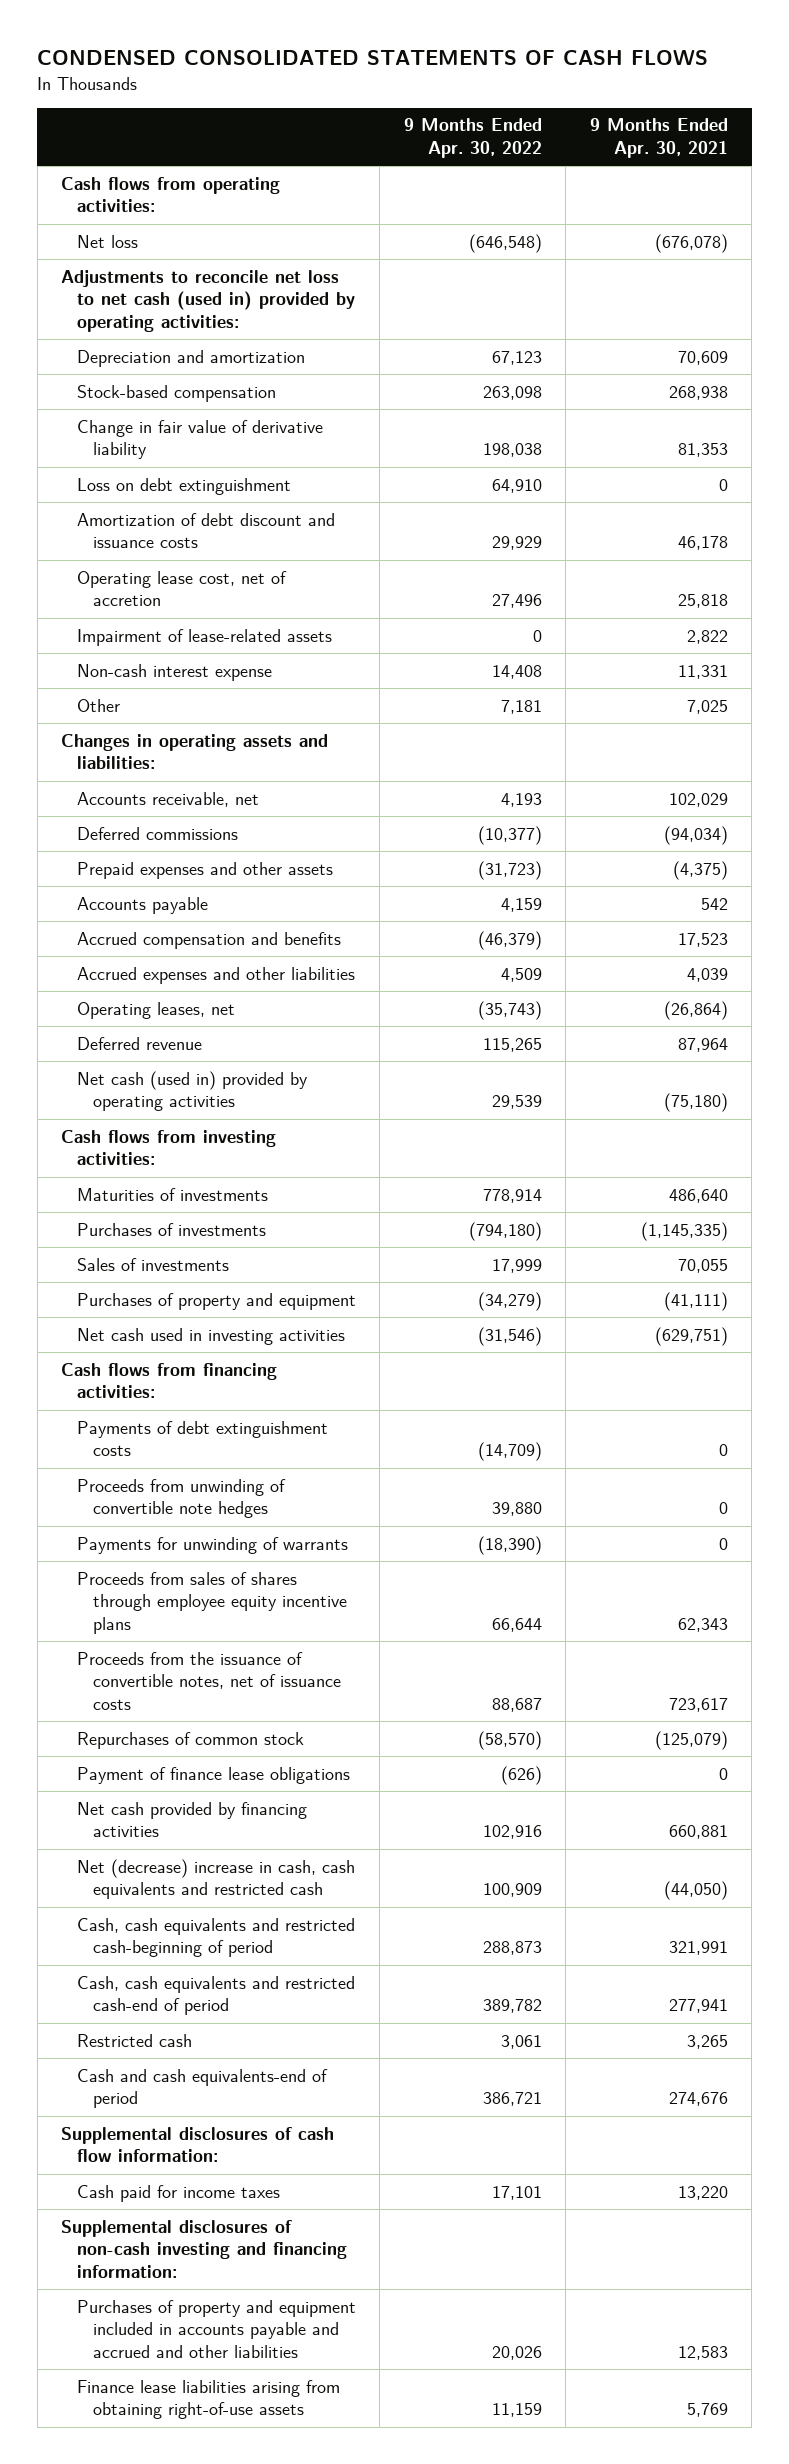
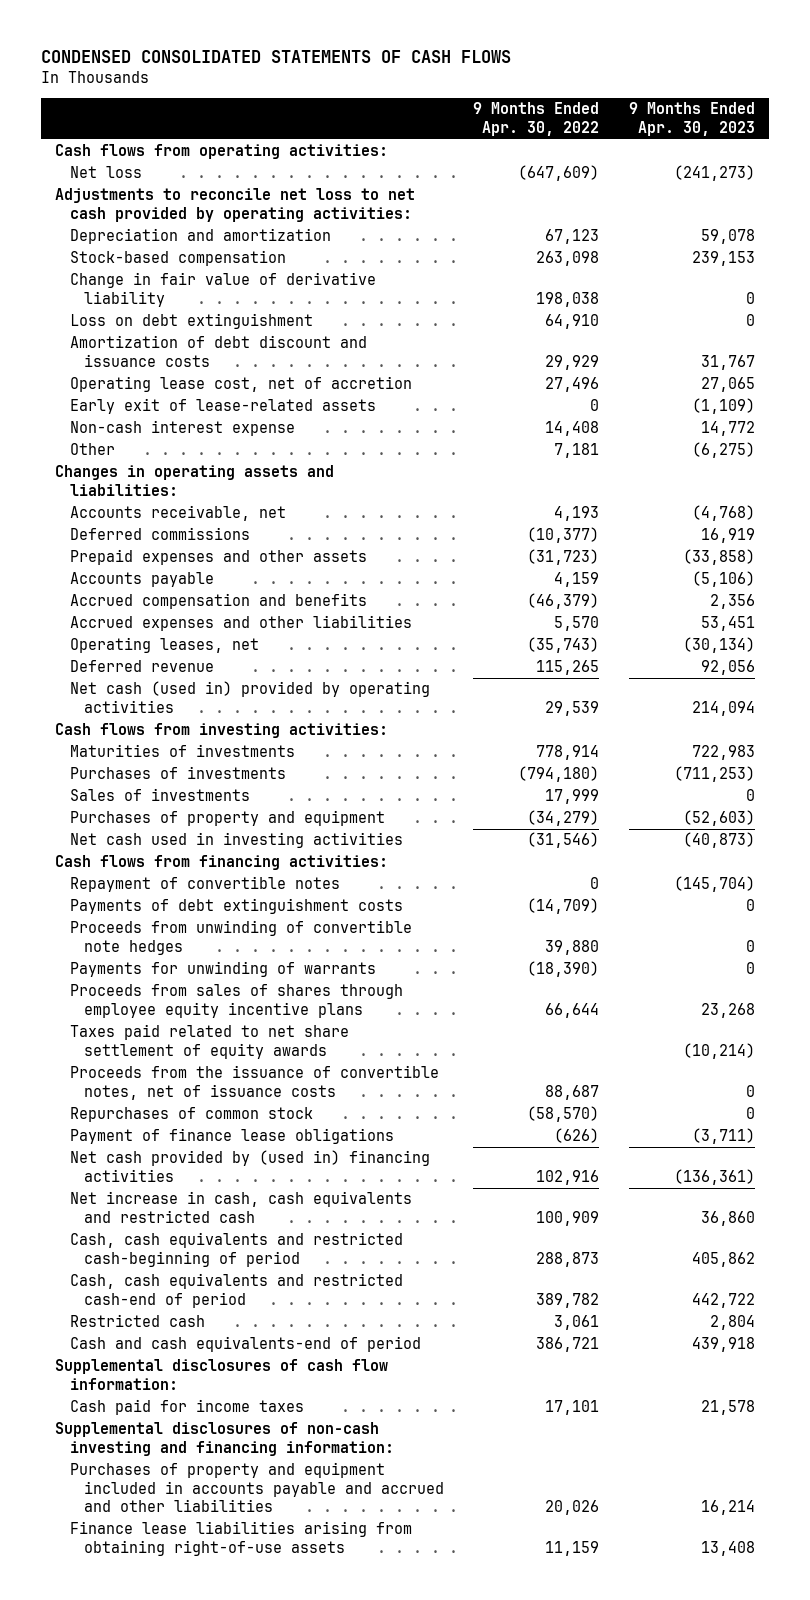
[589,118,728,158] 9 Months Ended Apr. 30, 2021 -> none
none -> [628,102,755,136] 9 Months Ended Apr. 30, 2023
[468,233,542,253] (646,548) -> [518,165,600,182] (647,609)
[61,269,356,332] Adjustments to reconcile net loss to net cash (used in) provided by operating activities: -> [55,188,416,222] Adjustments to reconcile net loss to net cash provided by operating activities:
[77,628,333,646] Impairment of lease-related assets -> [69,398,376,415] Early exit of lease-related assets
[500,967,542,982] 4,509 -> [554,616,600,632] 5,570
none -> [69,876,340,893] Repayment of convertible notes
none -> [69,1024,349,1059] Taxes paid related to net share settlement of equity awards
[77,1801,308,1838] Net cash provided by financing activities -> [69,1150,430,1182] Net cash provided by (used in) financing activities
[77,1858,356,1900] Net (decrease) increase in cash, cash equivalents and restricted cash -> [69,1191,412,1223] Net increase in cash, cash equivalents and restricted cash

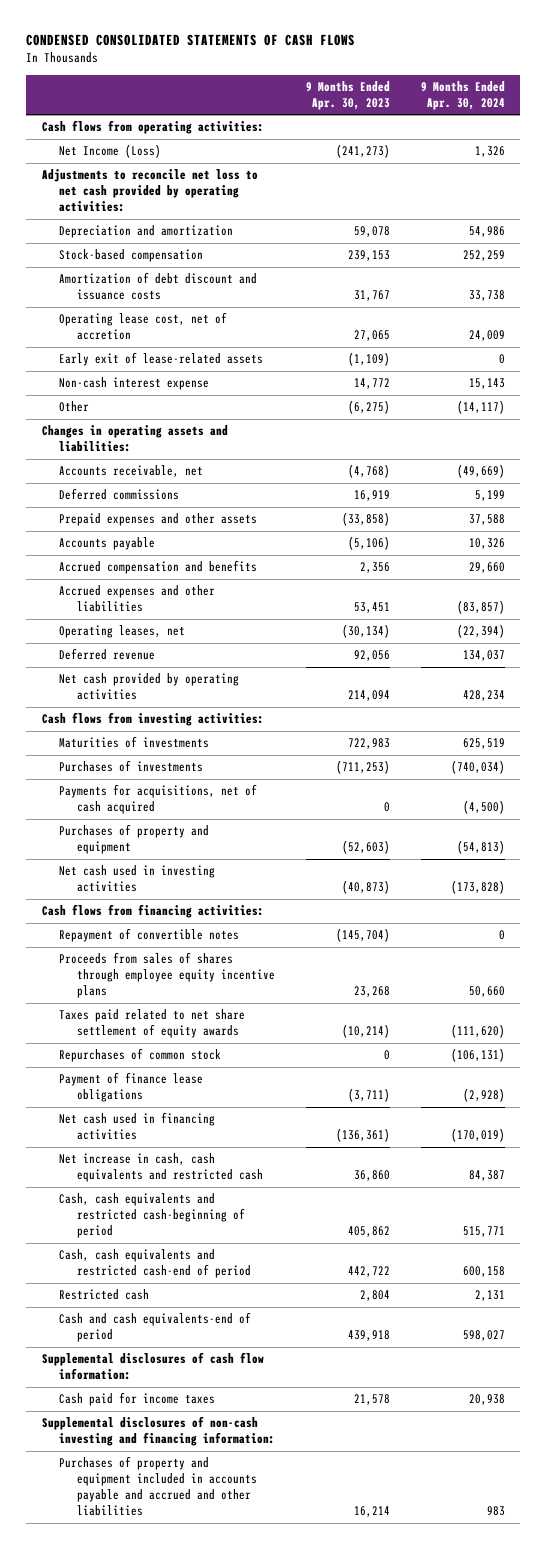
[473,102,600,136] 9 Months Ended Apr. 30, 2022 -> none
none -> [420,80,505,110] 9 Months Ended Apr. 30, 2024
[69,166,142,179] Net loss -> [59,144,162,159] Net Income (Loss)
[69,272,376,307] Change in fair value of derivative liability -> none
[69,313,313,330] Loss on debt extinguishment -> none
[69,681,430,713] Net cash (used in) provided by operating activities -> [59,673,240,701] Net cash provided by operating activities
[69,788,250,802] Sales of investments -> none
none -> [59,784,258,815] Payments for acquisitions, net of cash acquired
[69,898,403,915] Payments of debt extinguishment costs -> none
[69,920,412,955] Proceeds from unwinding of convertible note hedges -> none
[69,961,376,978] Payments for unwinding of warrants -> none
[69,1065,439,1100] Proceeds from the issuance of convertible notes, net of issuance costs -> none
[69,1150,430,1182] Net cash provided by (used in) financing activities -> [59,1112,216,1141] Net cash used in financing activities
[69,1521,412,1556] Finance lease liabilities arising from obtaining right-of-use assets -> none

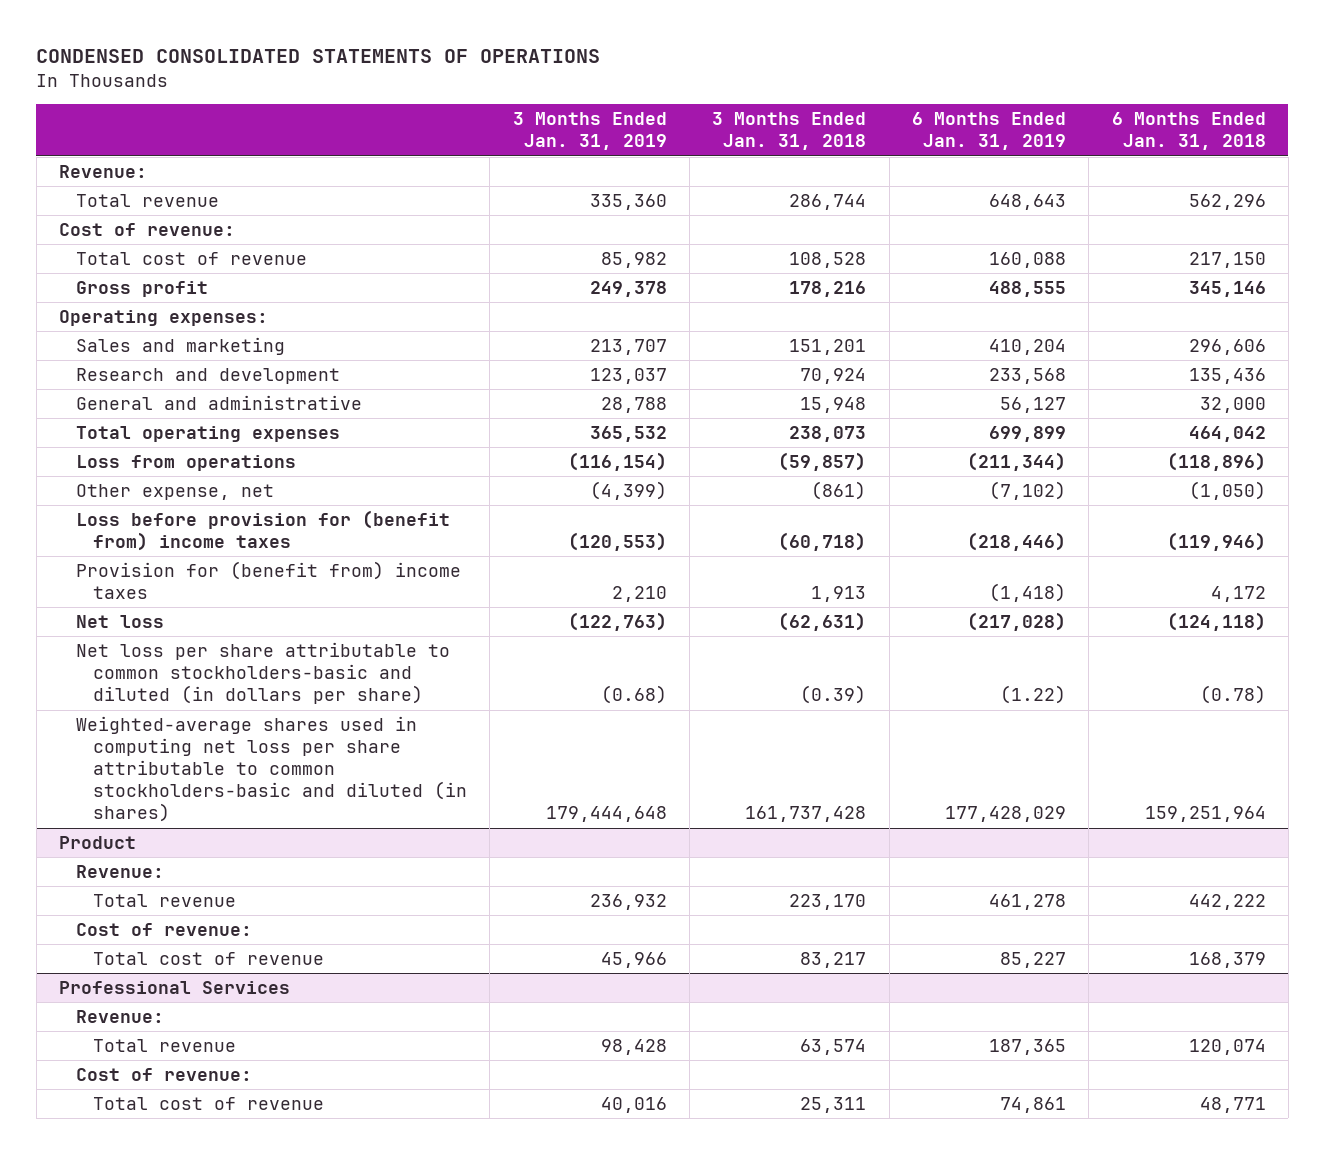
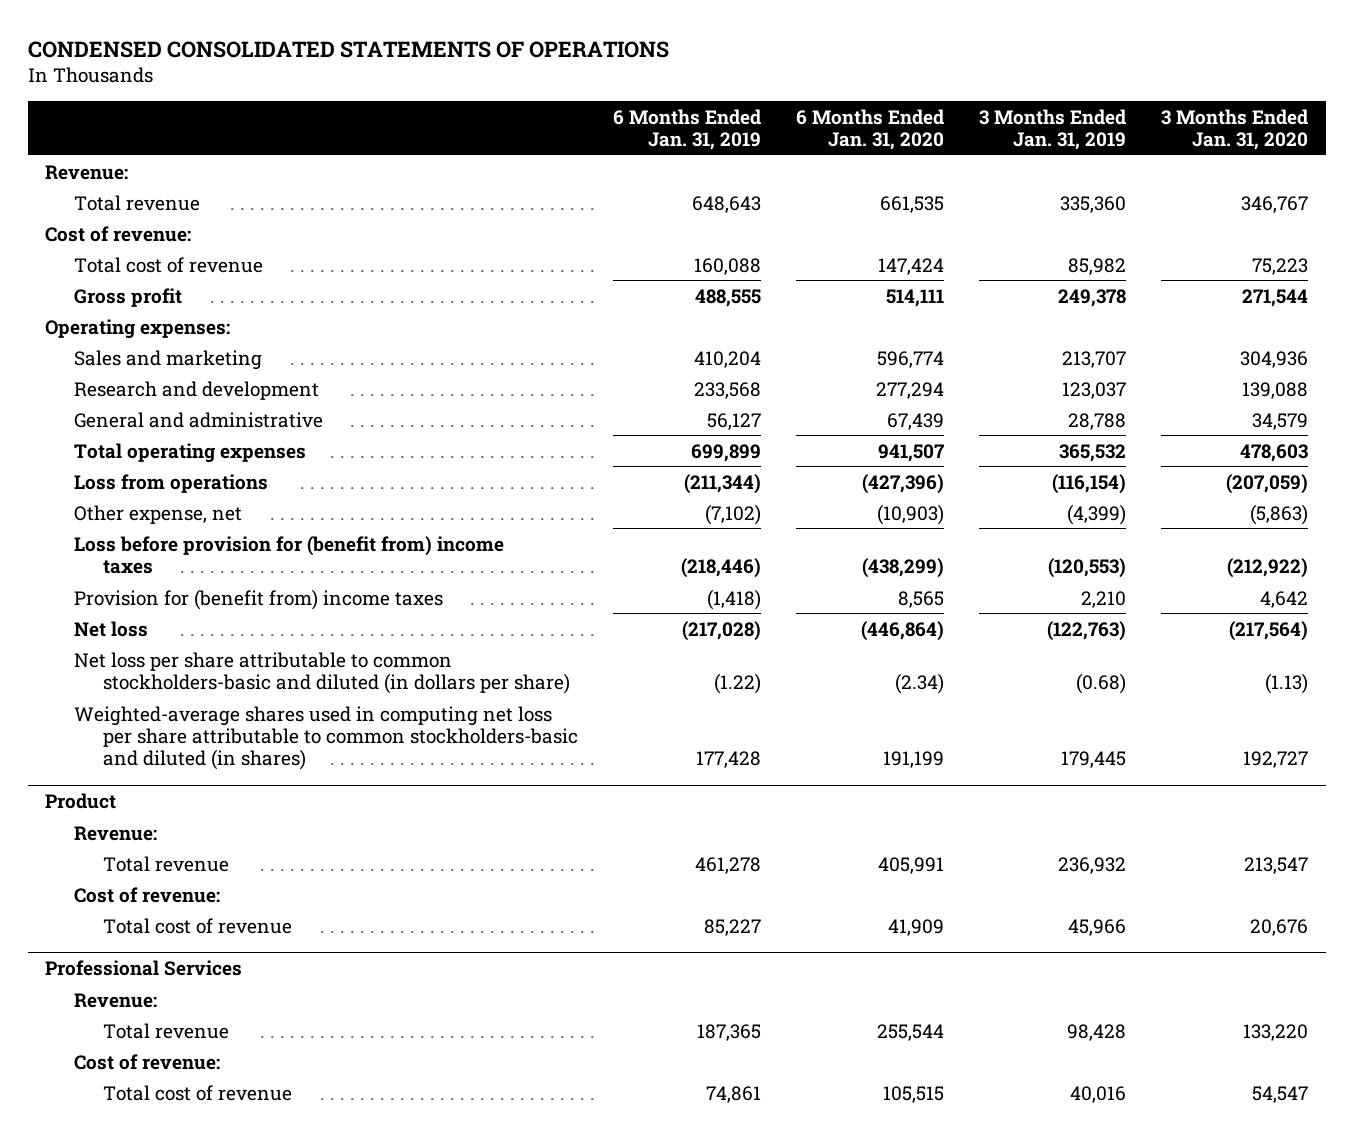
[712,112,867,151] 3 Months Ended Jan. 31, 2018 -> none
[1111,112,1266,151] 6 Months Ended Jan. 31, 2018 -> none
none -> [795,108,944,150] 6 Months Ended Jan. 31, 2020
none -> [1161,108,1309,150] 3 Months Ended Jan. 31, 2020
[545,806,667,823] 179,444,648 -> [1061,750,1127,768] 179,445
[944,806,1066,823] 177,428,029 -> [695,750,761,768] 177,428

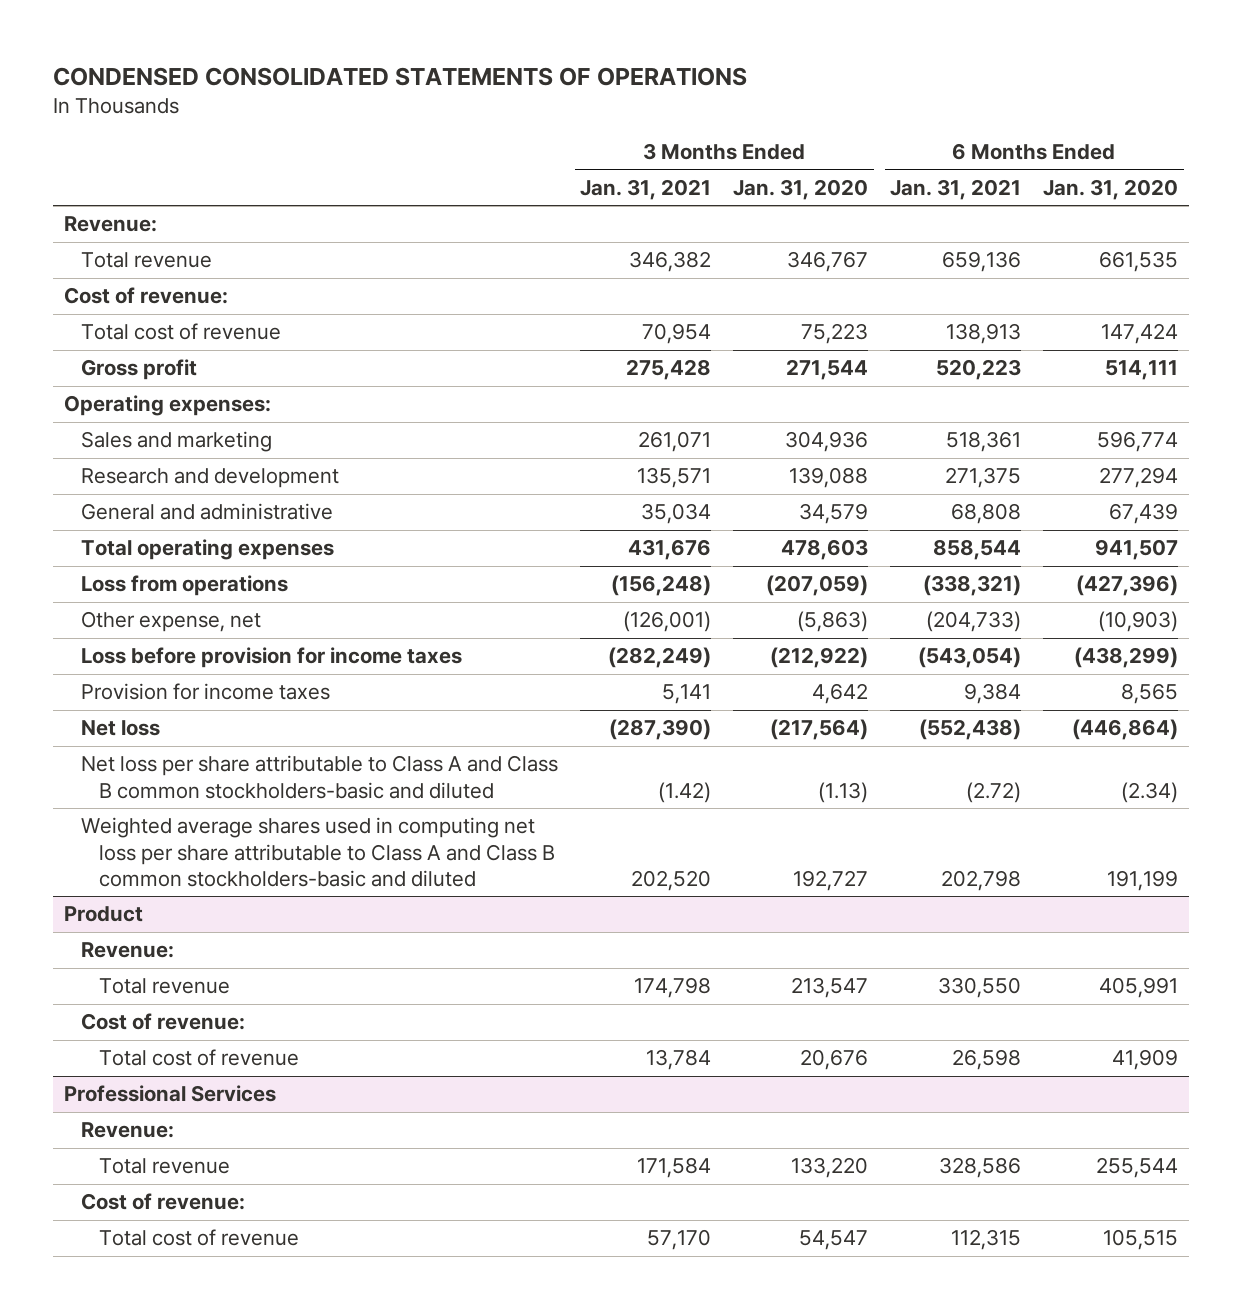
[612,108,761,150] 6 Months Ended Jan. 31, 2019 -> none
[979,108,1127,150] 3 Months Ended Jan. 31, 2019 -> none
none -> [580,178,712,200] Jan. 31, 2021
none -> [890,178,1022,200] Jan. 31, 2021
[73,535,504,574] Loss before provision for (benefit from) income taxes -> [81,647,463,669] Loss before provision for income taxes
[73,588,443,610] Provision for (benefit from) income taxes -> [81,683,331,701] Provision for income taxes
[73,651,570,694] Net loss per share attributable to common stockholders-basic and diluted (in dollars per share) -> [81,755,559,799] Net loss per share attributable to Class A and Class B common stockholders-basic and diluted
[73,705,578,770] Weighted-average shares used in computing net loss per share attributable to common stockholders-basic and diluted (in shares) -> [81,817,556,888] Weighted average shares used in computing net loss per share attributable to Class A and Class B common stockholders-basic and diluted

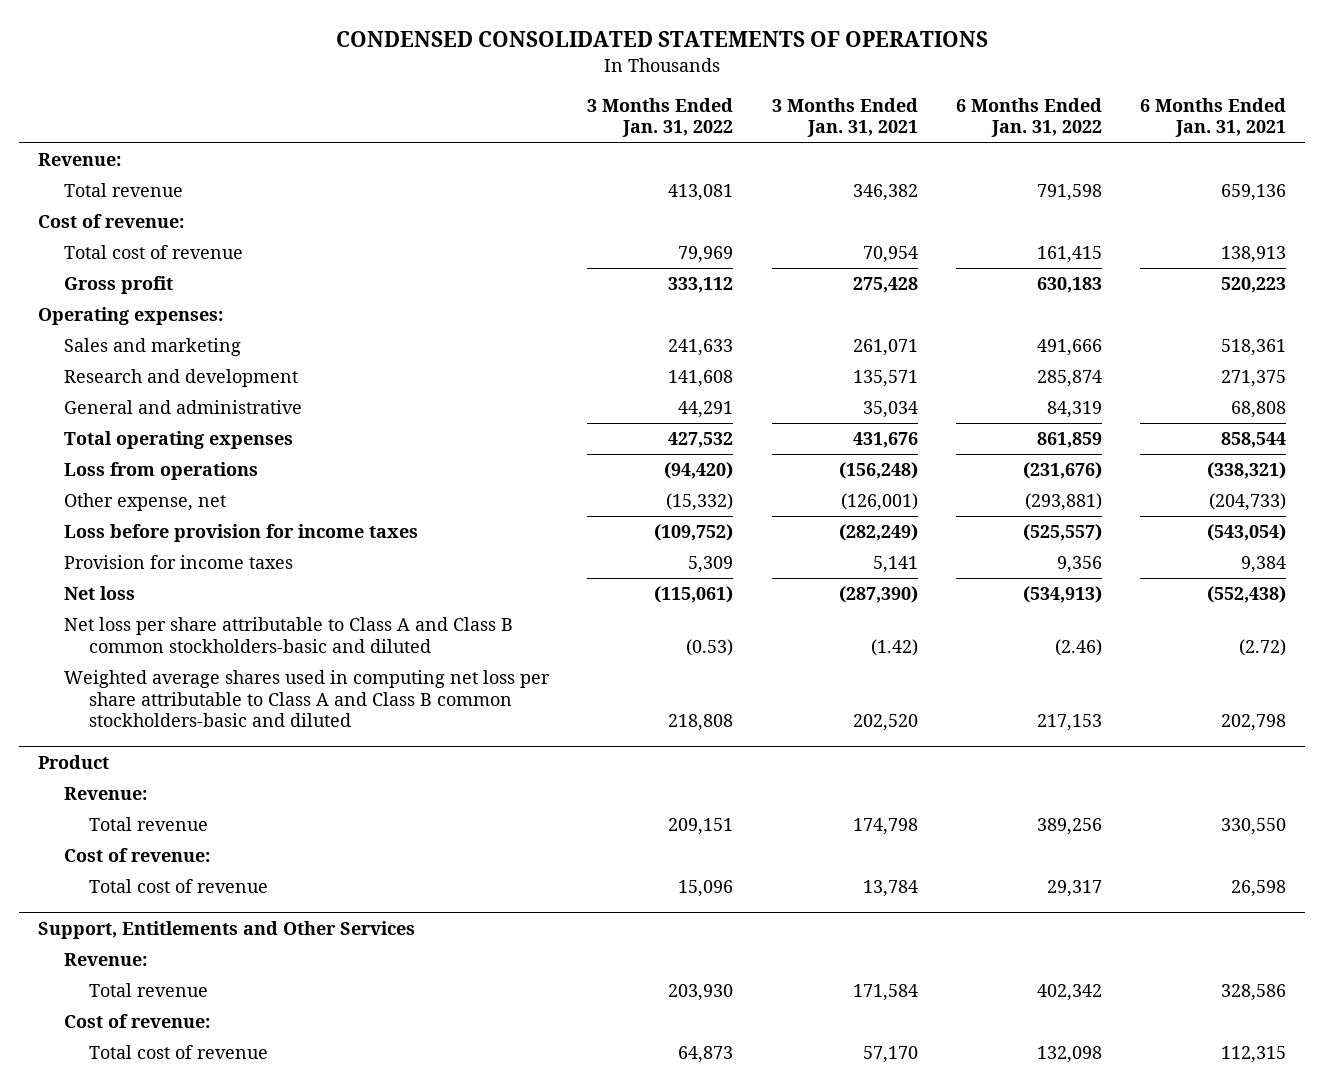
[733,178,869,200] Jan. 31, 2020 -> none
[1043,178,1179,200] Jan. 31, 2020 -> none
none -> [587,97,734,138] 3 Months Ended Jan. 31, 2022
none -> [955,97,1102,138] 6 Months Ended Jan. 31, 2022
[63,1085,276,1103] Professional Services -> [38,920,416,939] Support, Entitlements and Other Services

